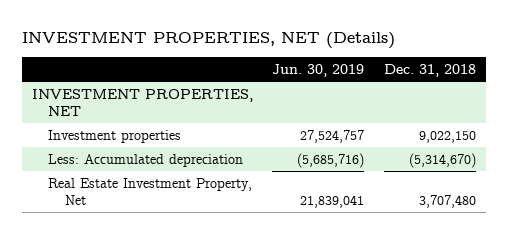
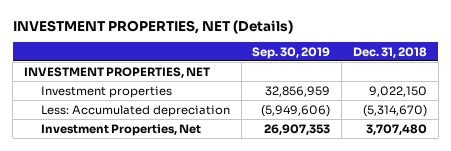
[272,64,365,78] Jun. 30, 2019 -> none
none -> [252,46,331,59] Sep. 30, 2019
[48,177,253,206] Real Estate Investment Property, Net -> [40,123,201,136] Investment Properties, Net

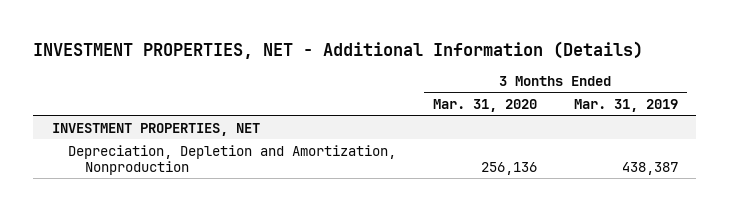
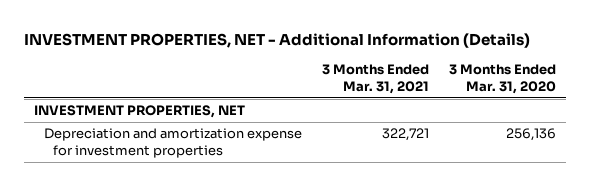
[573,98,678,112] Mar. 31, 2019 -> none
none -> [321,64,429,95] 3 Months Ended Mar. 31, 2021
[68,144,397,176] Depreciation, Depletion and Amortization, Nonproduction -> [43,128,302,159] Depreciation and amortization expense for investment properties

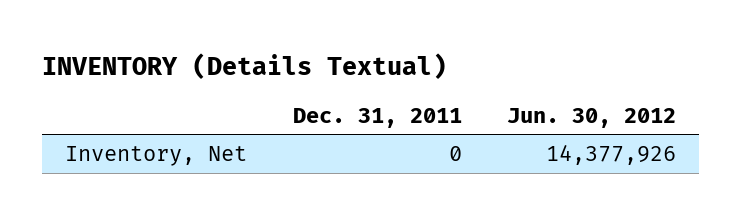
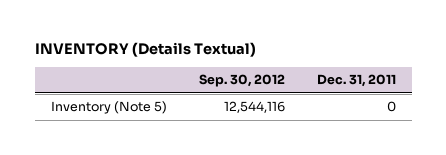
[507,107,677,128] Jun. 30, 2012 -> none
none -> [198,74,285,88] Sep. 30, 2012
[65,146,248,167] Inventory, Net -> [50,101,167,115] Inventory (Note 5)

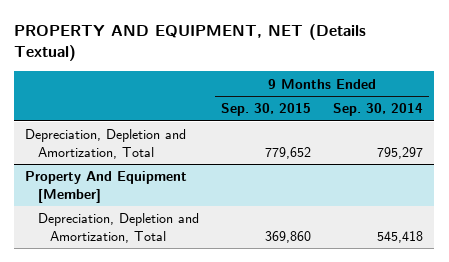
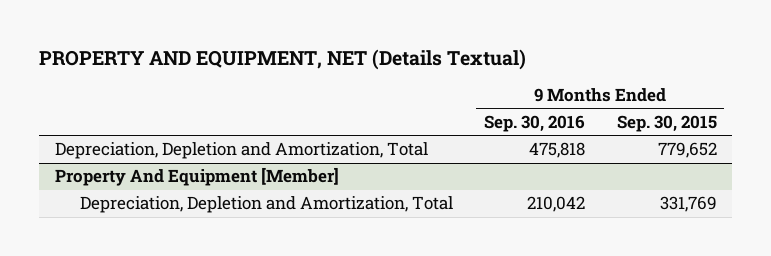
[333,103,424,117] Sep. 30, 2014 -> none
none -> [484,115,586,133] Sep. 30, 2016
[265,230,312,243] 369,860 -> [659,196,717,213] 331,769

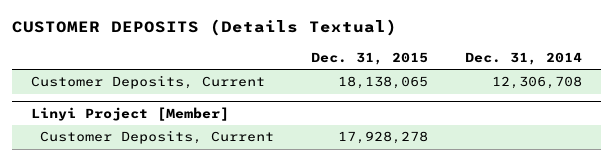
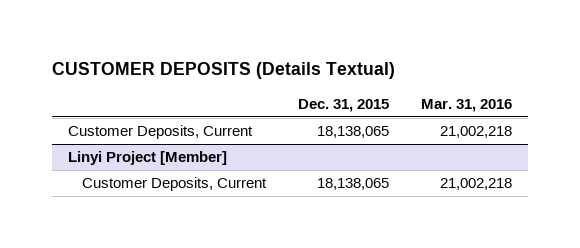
[465,51,583,65] Dec. 31, 2014 -> none
none -> [420,98,512,112] Mar. 31, 2016
[338,131,429,145] 17,928,278 -> [316,178,389,191] 18,138,065

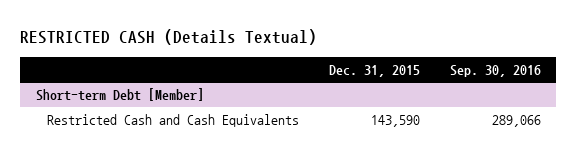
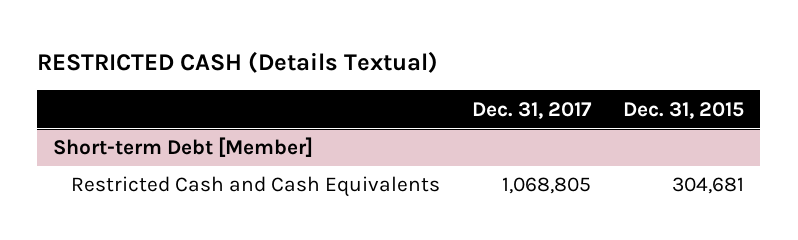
[450,64,542,77] Sep. 30, 2016 -> none
none -> [472,101,593,119] Dec. 31, 2017
[370,114,420,127] 143,590 -> [672,177,745,195] 304,681

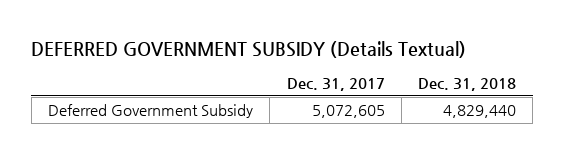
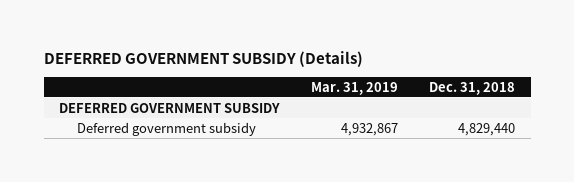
[31,40,467,58] DEFERRED GOVERNMENT SUBSIDY (Details Textual) -> [43,50,363,67] DEFERRED GOVERNMENT SUBSIDY (Details)
[286,78,385,92] Dec. 31, 2017 -> none
none -> [311,81,399,95] Mar. 31, 2019
none -> [59,102,281,113] DEFERRED GOVERNMENT SUBSIDY
[48,104,254,119] Deferred Government Subsidy -> [77,121,257,136] Deferred government subsidy

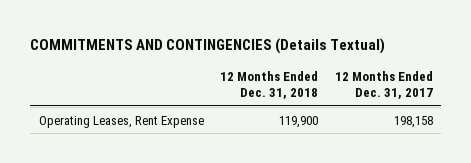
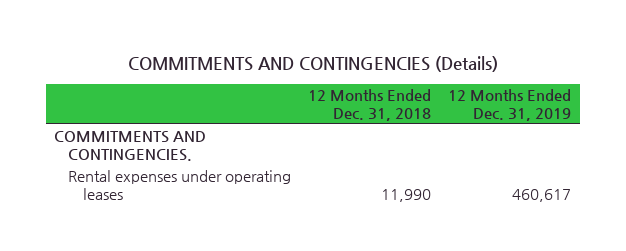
[30,38,386,55] COMMITMENTS AND CONTINGENCIES (Details Textual) -> [127,55,498,72] COMMITMENTS AND CONTINGENCIES (Details)
[334,70,433,99] 12 Months Ended Dec. 31, 2017 -> none
none -> [448,89,572,121] 12 Months Ended Dec. 31, 2019
none -> [54,131,207,161] COMMITMENTS AND CONTINGENCIES.
[38,115,204,128] Operating Leases, Rent Expense -> [68,170,292,200] Rental expenses under operating leases
[279,115,319,128] 119,900 -> [381,188,432,202] 11,990

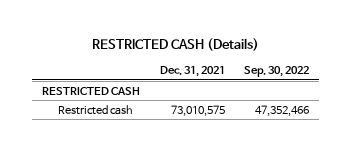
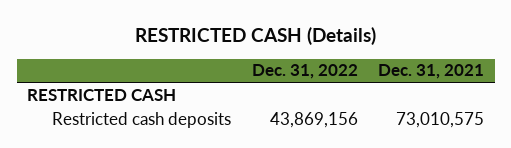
[244,66,310,78] Sep. 30, 2022 -> none
none -> [251,64,358,80] Dec. 31, 2022
[57,104,133,115] Restricted cash -> [52,111,232,128] Restricted cash deposits

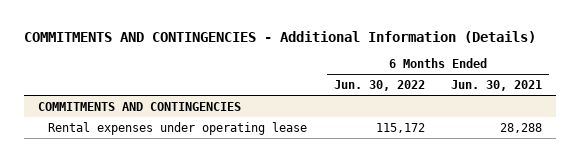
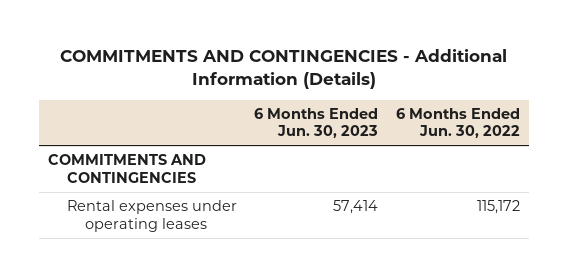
[451,79,543,91] Jun. 30, 2021 -> none
none -> [254,108,379,139] 6 Months Ended Jun. 30, 2023
[47,121,307,135] Rental expenses under operating lease -> [66,200,237,232] Rental expenses under operating leases

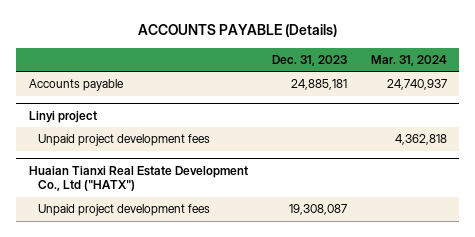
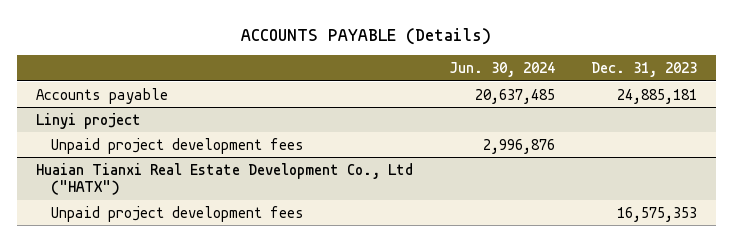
[370,54,447,66] Mar. 31, 2024 -> none
none -> [448,62,555,78] Jun. 30, 2024
[288,204,347,216] 19,308,087 -> [617,206,698,222] 16,575,353

